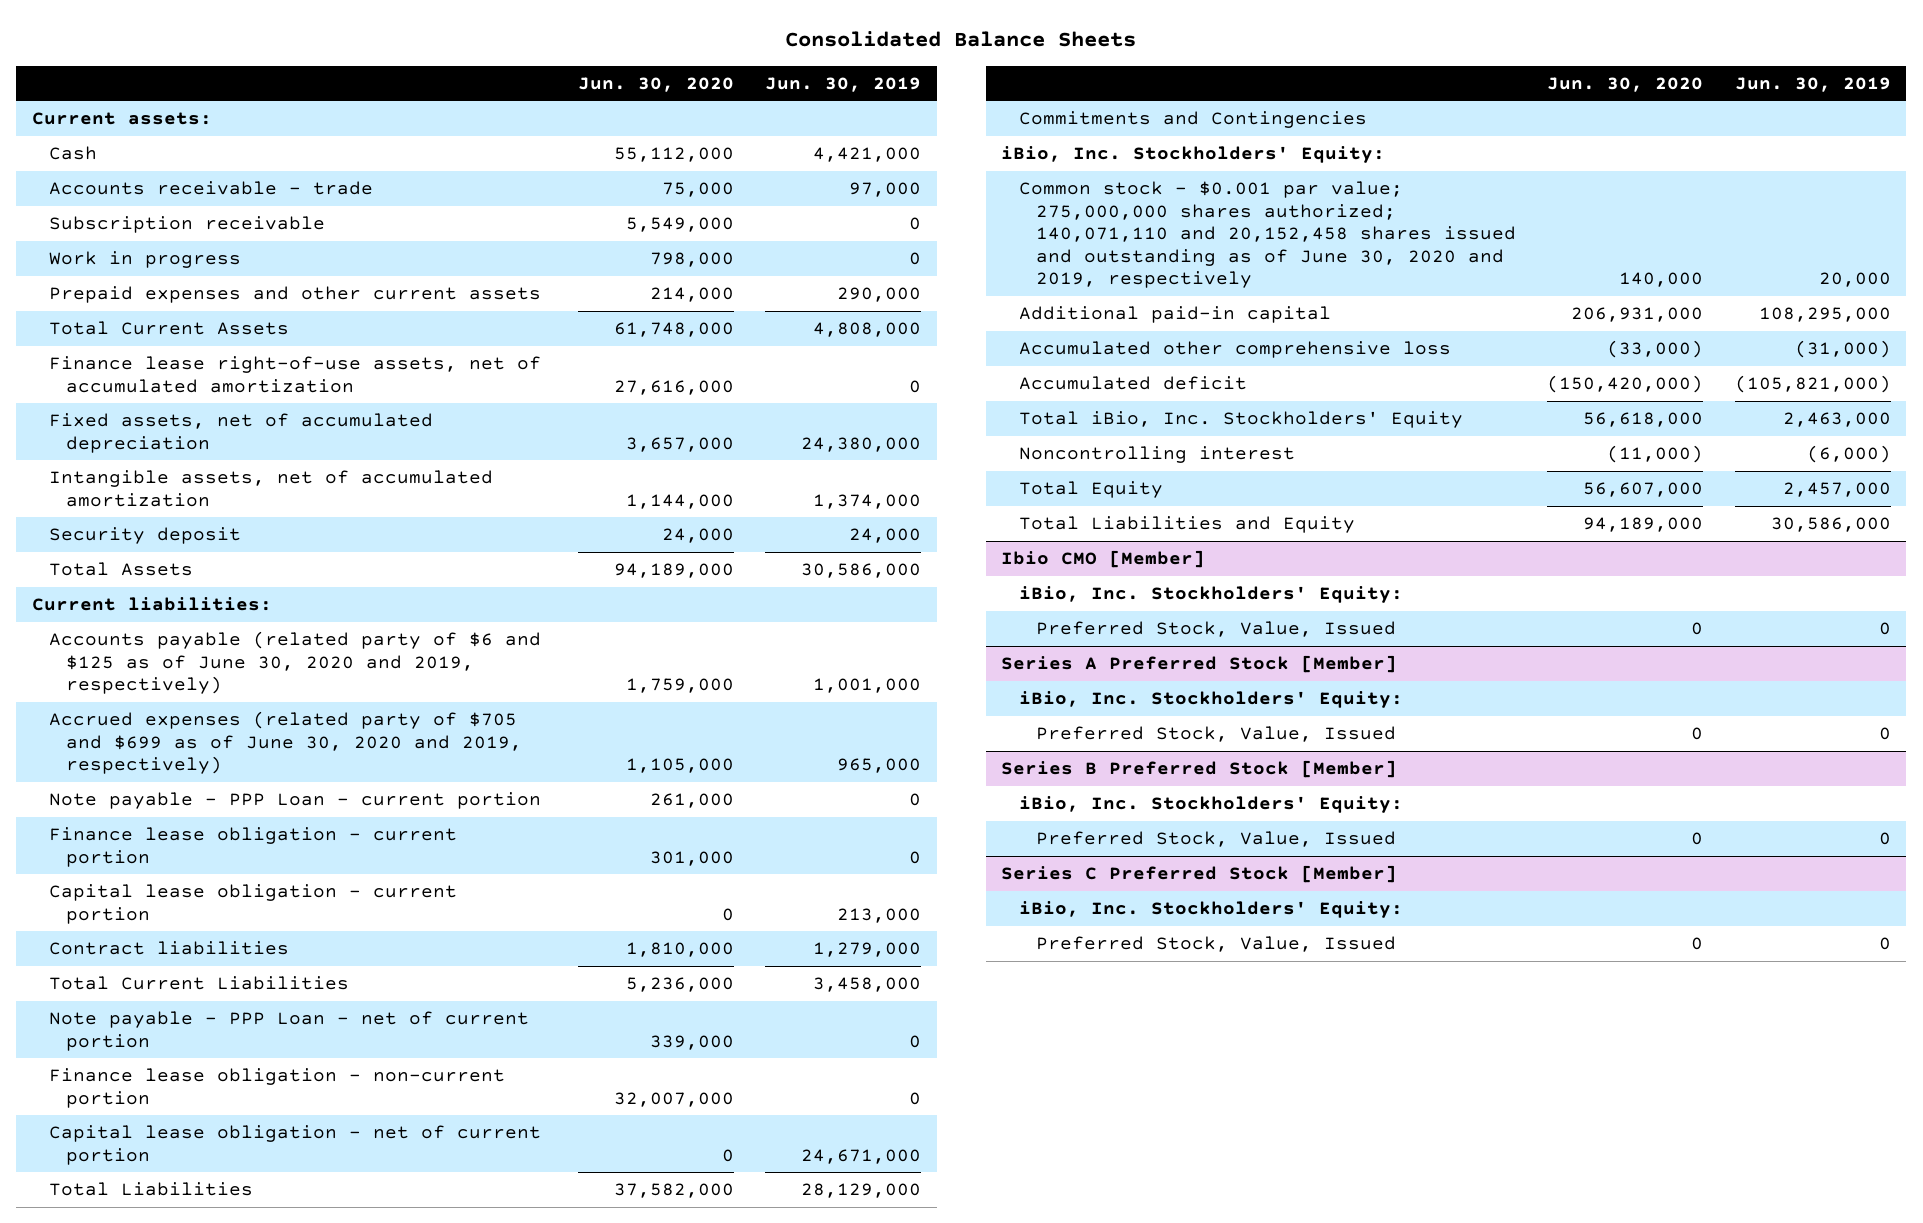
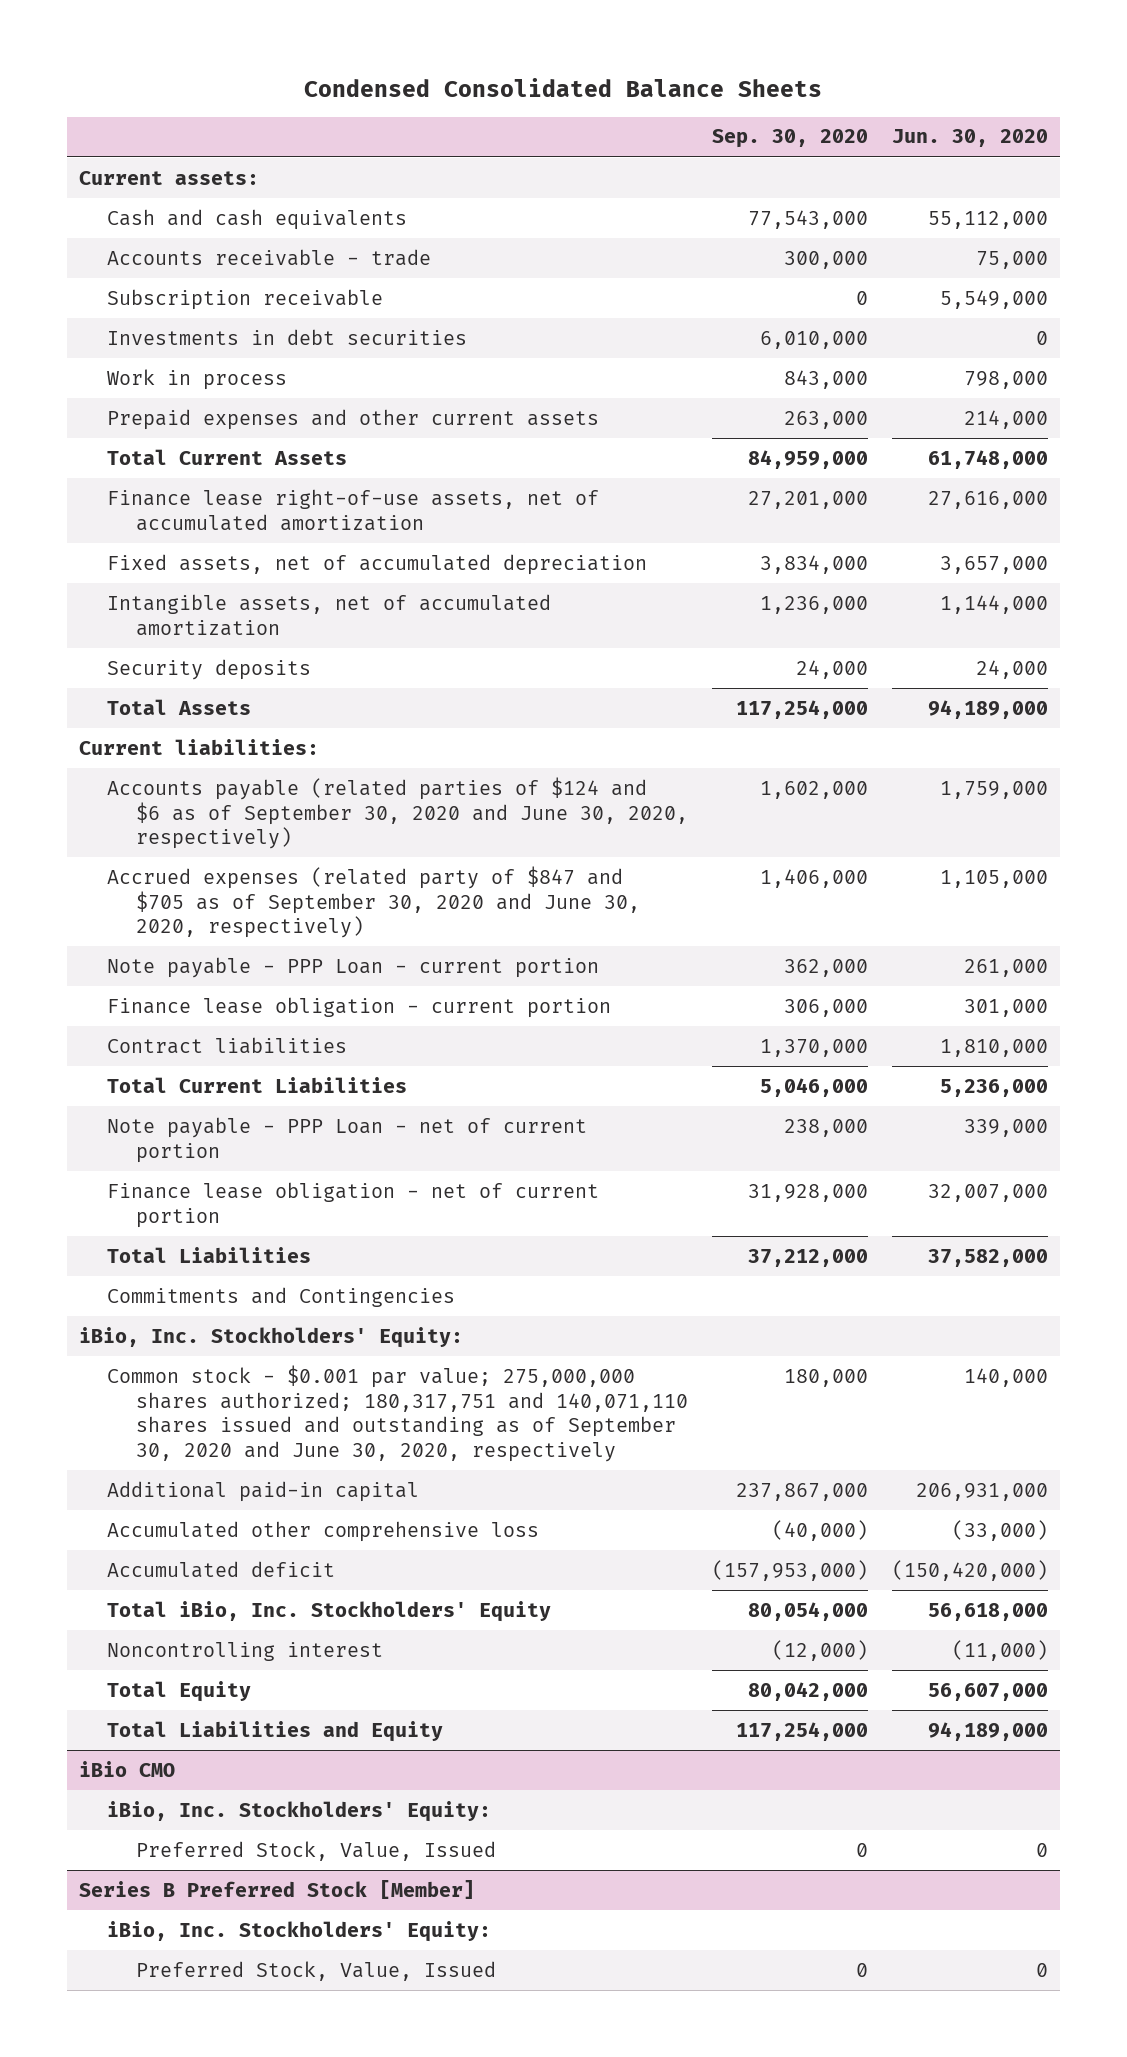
[785,31,1137,48] Consolidated Balance Sheets -> [304,78,823,98] Condensed Consolidated Balance Sheets
[765,76,922,92] Jun. 30, 2019 -> none
none -> [711,129,868,149] Sep. 30, 2020
[49,146,98,161] Cash -> [107,208,408,230] Cash and cash equivalents
none -> [107,328,468,345] Investments in debt securities
[49,251,242,269] Work in progress -> [107,368,288,390] Work in process
[49,527,242,545] Security deposit -> [107,658,312,680] Security deposits
[49,631,542,695] Accounts payable (related party of $6 and $125 as of June 30, 2020 and 2019, respectively) -> [107,776,688,850] Accounts payable (related parties of $124 and $6 as of September 30, 2020 and June 30, 2020, respectively)
[49,711,523,775] Accrued expenses (related party of $705 and $699 as of June 30, 2020 and 2019, respectively) -> [107,865,640,939] Accrued expenses (related party of $847 and $705 as of September 30, 2020 and June 30, 2020, respectively)
[49,884,458,924] Capital lease obligation - current portion -> none
[49,1125,542,1165] Capital lease obligation - net of current portion -> none
[49,1068,506,1108] Finance lease obligation - non-current portion -> [107,1181,600,1228] Finance lease obligation - net of current portion
[1018,181,1516,289] Common stock - $0.001 par value; 275,000,000 shares authorized; 140,071,110 and 20,152,458 shares issued and outstanding as of June 30, 2020 and 2019, respectively -> [107,1364,688,1463] Common stock - $0.001 par value; 275,000,000 shares authorized; 180,317,751 and 140,071,110 shares issued and outstanding as of September 30, 2020 and June 30, 2020, respectively
[1018,586,1403,604] iBio, Inc. Stockholders' Equity: -> none
[1035,621,1396,638] Preferred Stock, Value, Issued -> none
[1001,655,1398,674] Series A Preferred Stock [Member] -> none
[1001,550,1206,569] Ibio CMO [Member] -> [78,1760,175,1777] iBio CMO
[1001,865,1398,884] Series C Preferred Stock [Member] -> none
[1018,901,1403,919] iBio, Inc. Stockholders' Equity: -> none
[1035,936,1396,953] Preferred Stock, Value, Issued -> none

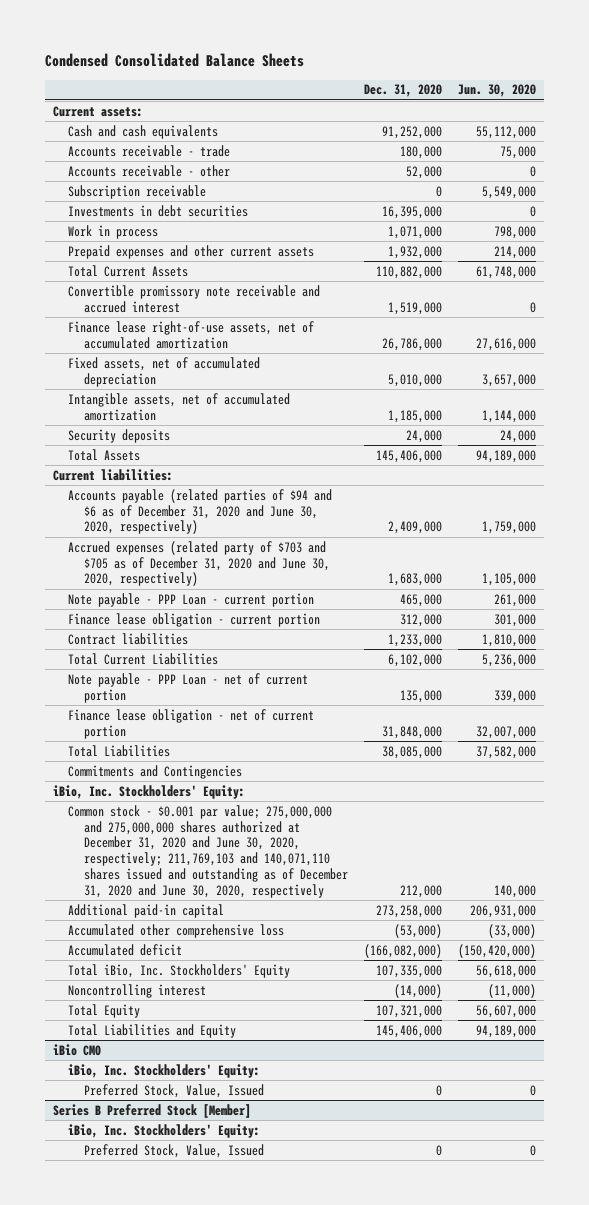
[711,129,868,149] Sep. 30, 2020 -> none
none -> [363,84,442,98] Dec. 31, 2020
none -> [68,164,231,177] Accounts receivable - other
none -> [68,284,321,313] Convertible promissory note receivable and accrued interest
[107,776,688,850] Accounts payable (related parties of $124 and $6 as of September 30, 2020 and June 30, 2020, respectively) -> [68,488,333,535] Accounts payable (related parties of $94 and $6 as of December 31, 2020 and June 30, 2020, respectively)
[107,865,640,939] Accrued expenses (related party of $847 and $705 as of September 30, 2020 and June 30, 2020, respectively) -> [68,540,330,587] Accrued expenses (related party of $703 and $705 as of December 31, 2020 and June 30, 2020, respectively)
[107,1364,688,1463] Common stock - $0.001 par value; 275,000,000 shares authorized; 180,317,751 and 140,071,110 shares issued and outstanding as of September 30, 2020 and June 30, 2020, respectively -> [68,804,348,898] Common stock - $0.001 par value; 275,000,000 and 275,000,000 shares authorized at December 31, 2020 and June 30, 2020, respectively; 211,769,103 and 140,071,110 shares issued and outstanding as of December 31, 2020 and June 30, 2020, respectively

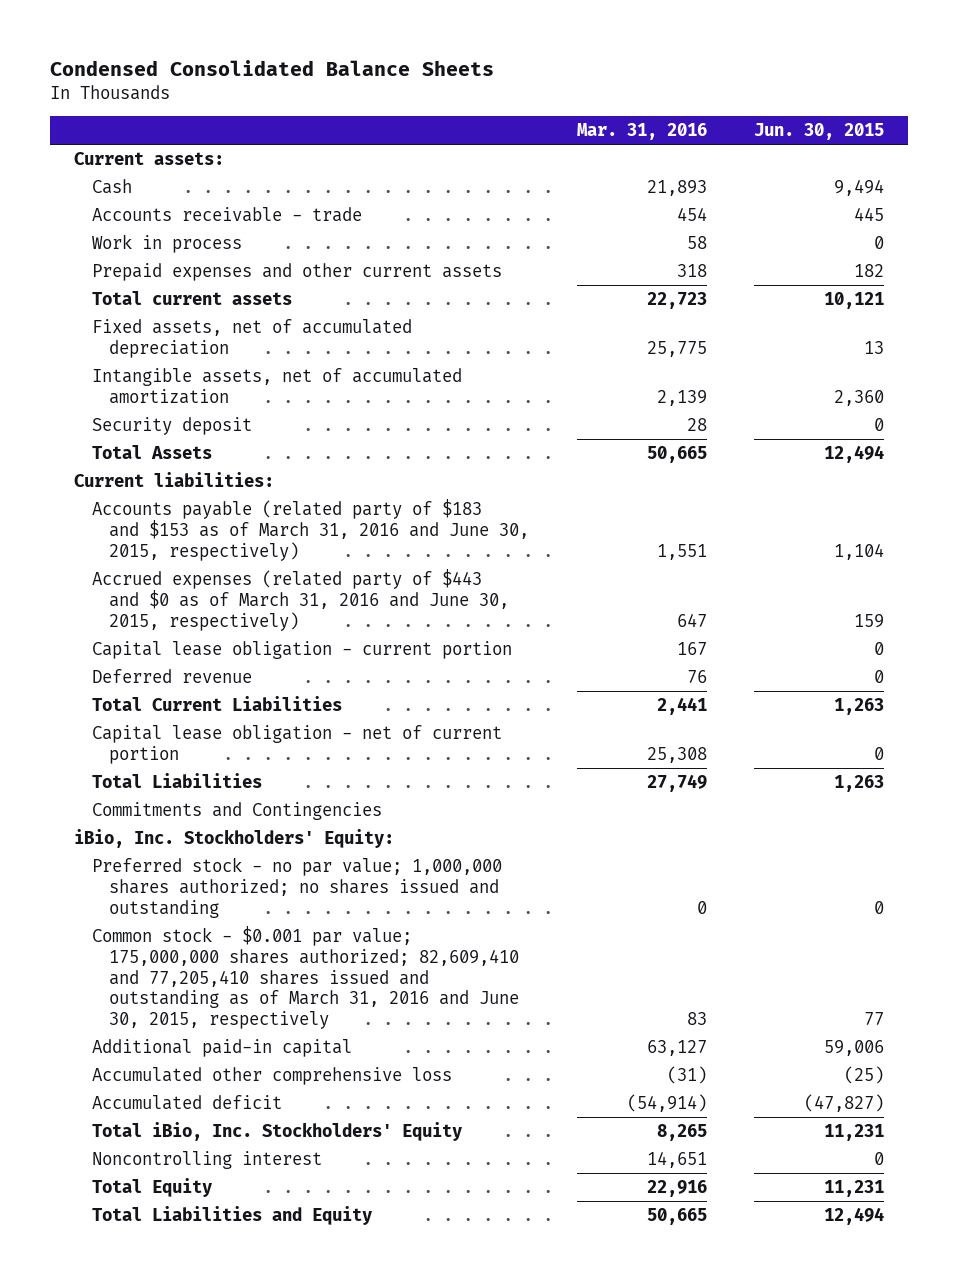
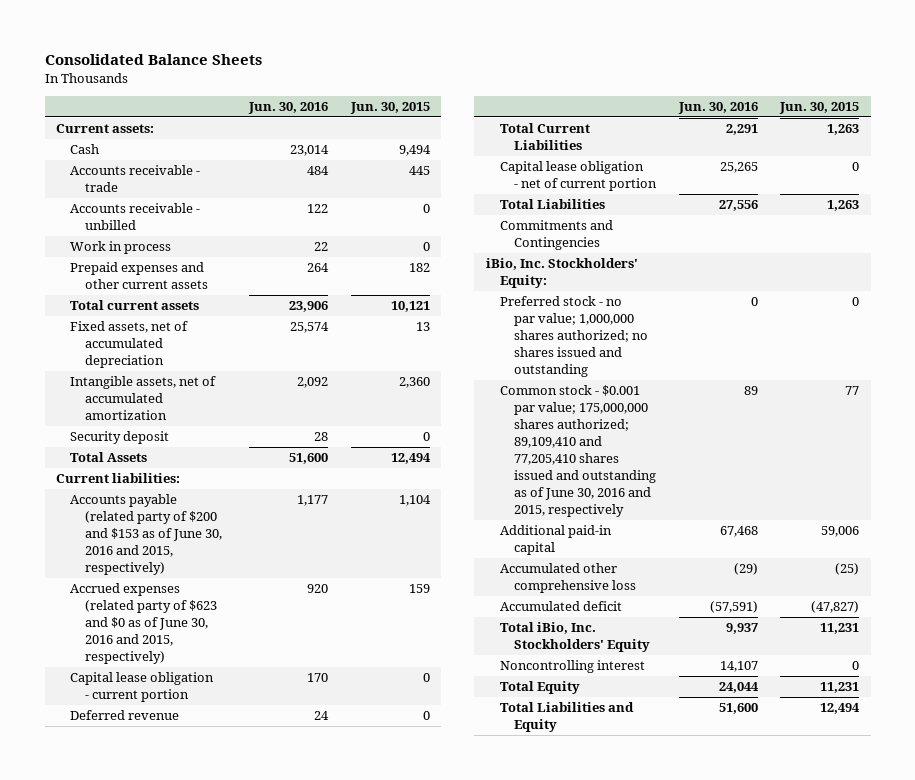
[50,60,495,77] Condensed Consolidated Balance Sheets -> [44,54,262,66] Consolidated Balance Sheets
[576,123,707,141] Mar. 31, 2016 -> none
none -> [248,102,329,115] Jun. 30, 2016
none -> [70,203,201,231] Accounts receivable - unbilled
[91,498,530,561] Accounts payable (related party of $183 and $153 as of March 31, 2016 and June 30, 2015, respectively) -> [70,494,222,576] Accounts payable (related party of $200 and $153 as of June 30, 2016 and 2015, respectively)
[91,568,510,631] Accrued expenses (related party of $443 and $0 as of March 31, 2016 and June 30, 2015, respectively) -> [70,583,217,665] Accrued expenses (related party of $623 and $0 as of June 30, 2016 and 2015, respectively)
[91,925,520,1030] Common stock - $0.001 par value; 175,000,000 shares authorized; 82,609,410 and 77,205,410 shares issued and outstanding as of March 31, 2016 and June 30, 2015, respectively -> [499,385,657,518] Common stock - $0.001 par value; 175,000,000 shares authorized; 89,109,410 and 77,205,410 shares issued and outstanding as of June 30, 2016 and 2015, respectively

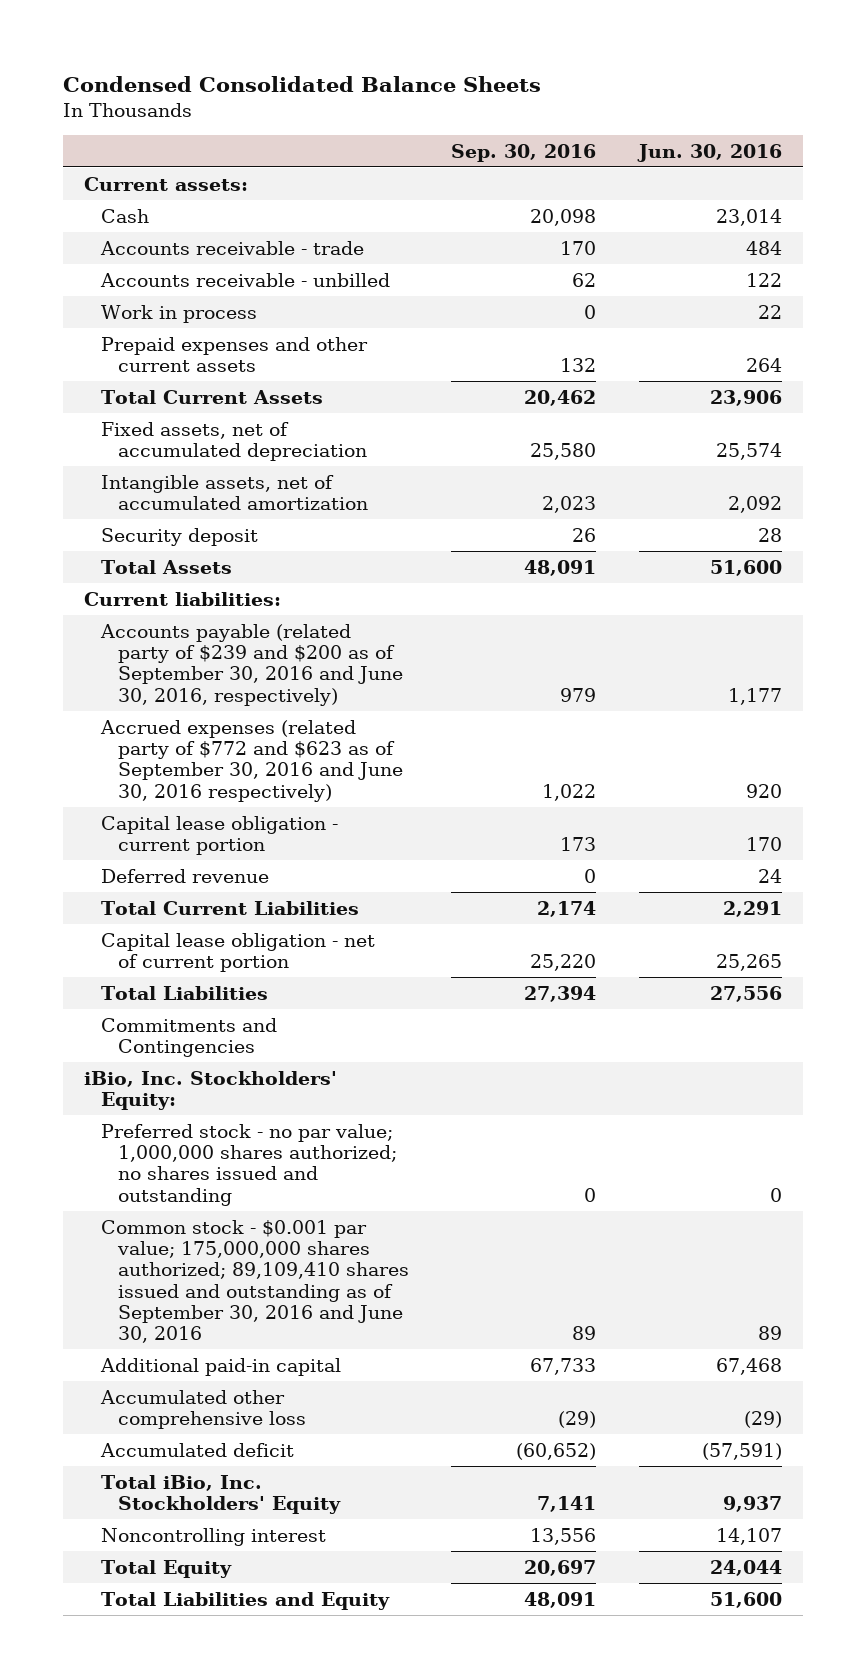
[44,54,262,66] Consolidated Balance Sheets -> [63,75,542,92] Condensed Consolidated Balance Sheets
[349,102,430,115] Jun. 30, 2015 -> none
none -> [451,143,597,162] Sep. 30, 2016
[70,300,200,311] Total current assets -> [100,389,323,404] Total Current Assets
[70,494,222,576] Accounts payable (related party of $200 and $153 as of June 30, 2016 and 2015, respectively) -> [99,623,403,706] Accounts payable (related party of $239 and $200 as of September 30, 2016 and June 30, 2016, respectively)
[70,583,217,665] Accrued expenses (related party of $623 and $0 as of June 30, 2016 and 2015, respectively) -> [99,719,403,802] Accrued expenses (related party of $772 and $623 as of September 30, 2016 and June 30, 2016 respectively)
[499,385,657,518] Common stock - $0.001 par value; 175,000,000 shares authorized; 89,109,410 and 77,205,410 shares issued and outstanding as of June 30, 2016 and 2015, respectively -> [100,1219,409,1344] Common stock - $0.001 par value; 175,000,000 shares authorized; 89,109,410 shares issued and outstanding as of September 30, 2016 and June 30, 2016

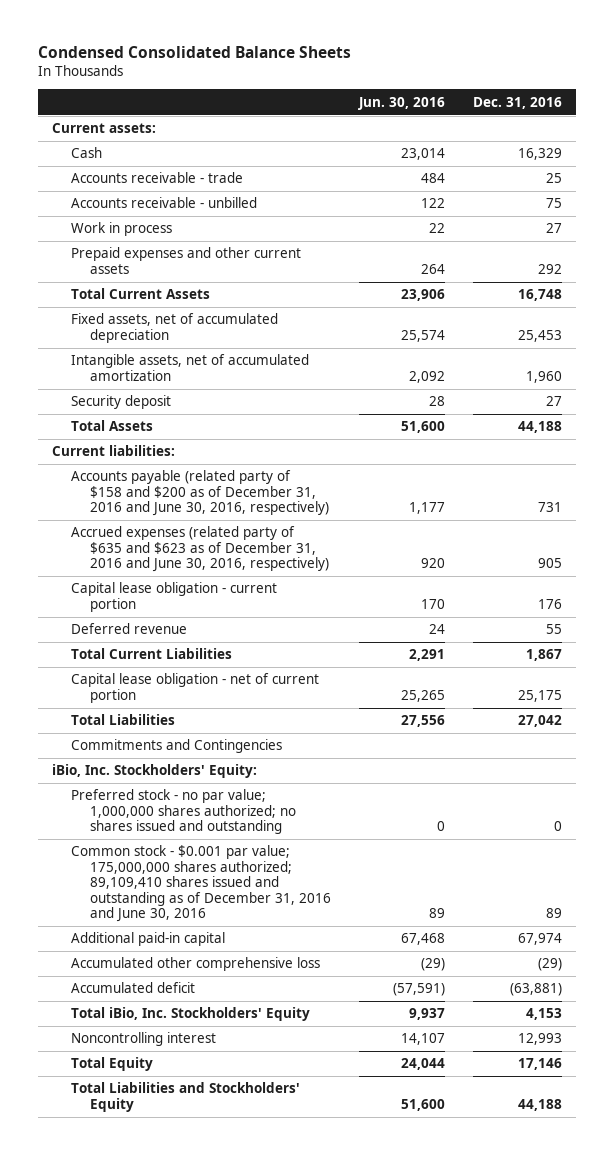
[451,143,597,162] Sep. 30, 2016 -> none
none -> [472,96,562,109] Dec. 31, 2016
[99,623,403,706] Accounts payable (related party of $239 and $200 as of September 30, 2016 and June 30, 2016, respectively) -> [70,470,329,517] Accounts payable (related party of $158 and $200 as of December 31, 2016 and June 30, 2016, respectively)
[99,719,403,802] Accrued expenses (related party of $772 and $623 as of September 30, 2016 and June 30, 2016 respectively) -> [70,526,329,573] Accrued expenses (related party of $635 and $623 as of December 31, 2016 and June 30, 2016, respectively)
[100,1219,409,1344] Common stock - $0.001 par value; 175,000,000 shares authorized; 89,109,410 shares issued and outstanding as of September 30, 2016 and June 30, 2016 -> [70,845,331,923] Common stock - $0.001 par value; 175,000,000 shares authorized; 89,109,410 shares issued and outstanding as of December 31, 2016 and June 30, 2016
[100,1591,390,1610] Total Liabilities and Equity -> [70,1082,300,1112] Total Liabilities and Stockholders' Equity

